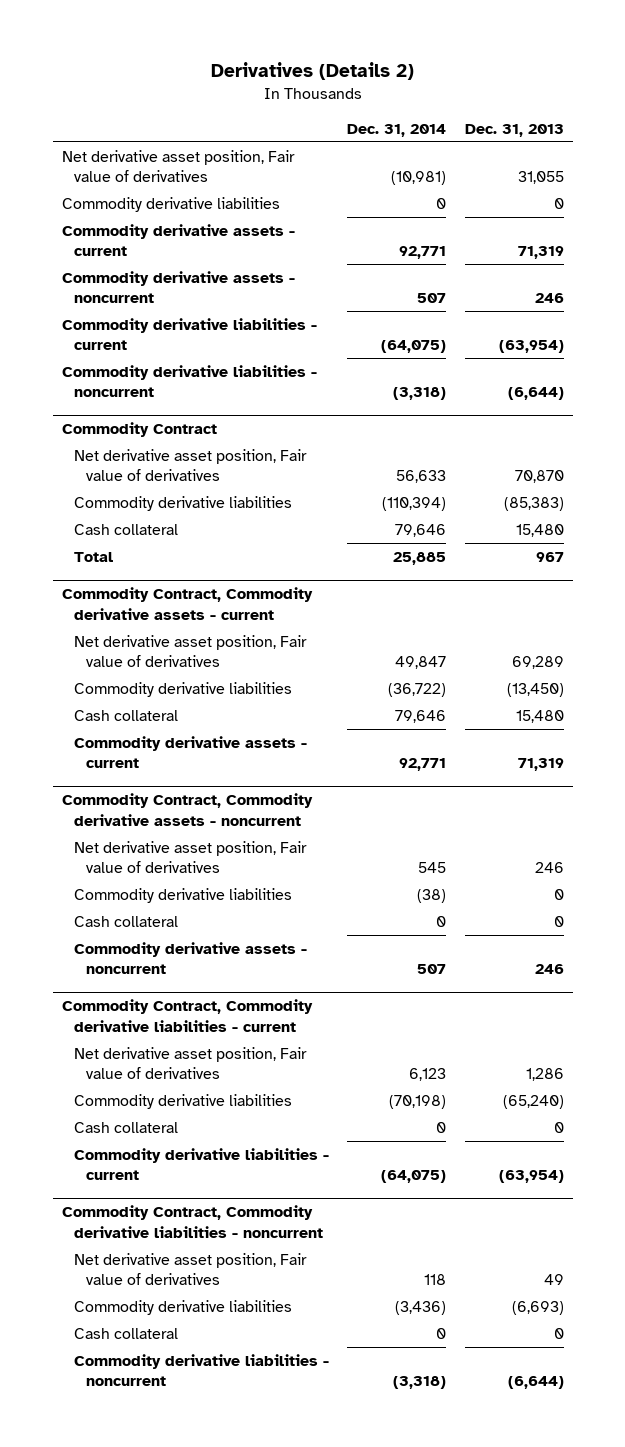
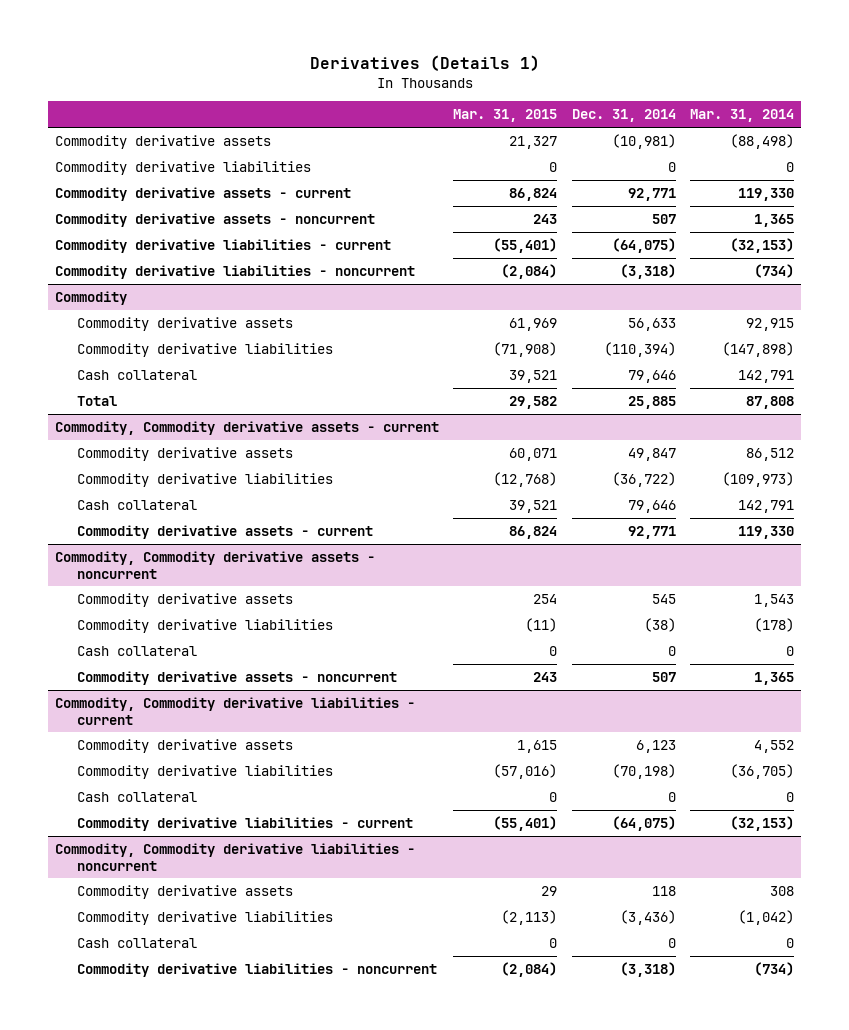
[210,62,414,81] Derivatives (Details 2) -> [309,55,540,72] Derivatives (Details 1)
[464,123,564,137] Dec. 31, 2013 -> none
none -> [453,109,558,123] Mar. 31, 2015
none -> [690,109,795,123] Mar. 31, 2014
[61,149,295,183] Net derivative asset position, Fair value of derivatives -> [55,134,272,149] Commodity derivative assets
[61,422,217,438] Commodity Contract -> [55,290,128,305] Commodity
[73,448,307,482] Net derivative asset position, Fair value of derivatives -> [76,316,293,331] Commodity derivative assets
[61,587,313,620] Commodity Contract, Commodity derivative assets - current -> [55,420,440,435] Commodity, Commodity derivative assets - current
[73,634,307,668] Net derivative asset position, Fair value of derivatives -> [76,446,293,461] Commodity derivative assets
[61,793,313,826] Commodity Contract, Commodity derivative assets - noncurrent -> [55,550,376,579] Commodity, Commodity derivative assets - noncurrent
[73,840,307,874] Net derivative asset position, Fair value of derivatives -> [76,592,293,607] Commodity derivative assets
[61,999,313,1032] Commodity Contract, Commodity derivative liabilities - current -> [55,696,416,725] Commodity, Commodity derivative liabilities - current
[73,1046,307,1080] Net derivative asset position, Fair value of derivatives -> [76,738,293,753] Commodity derivative assets
[61,1205,323,1238] Commodity Contract, Commodity derivative liabilities - noncurrent -> [55,842,416,871] Commodity, Commodity derivative liabilities - noncurrent
[73,1252,307,1286] Net derivative asset position, Fair value of derivatives -> [76,884,293,899] Commodity derivative assets

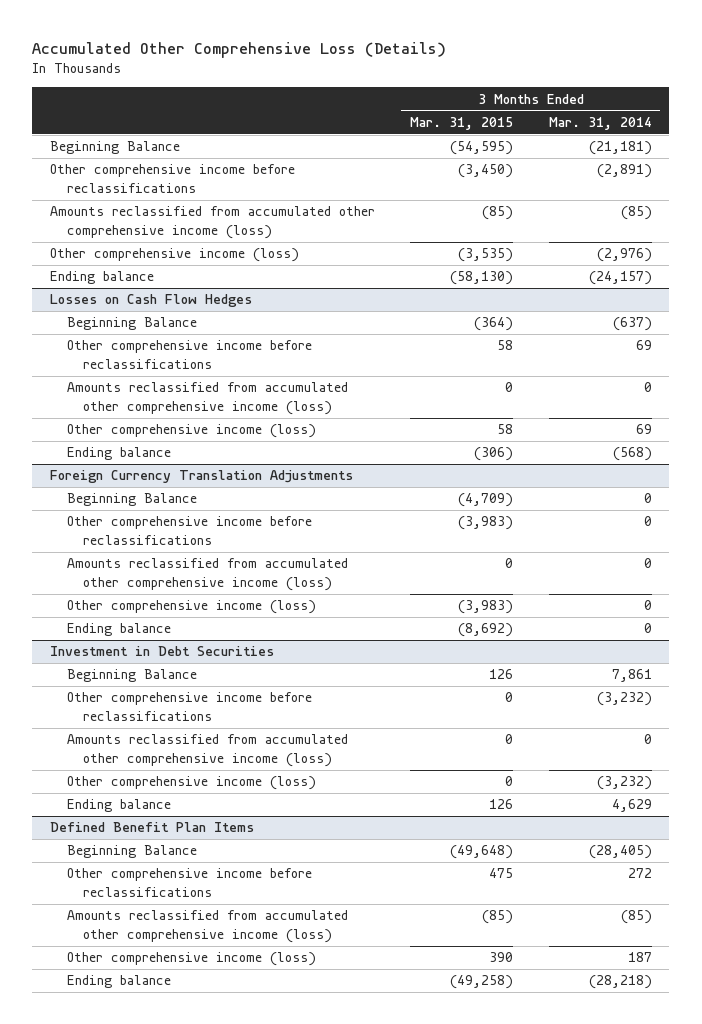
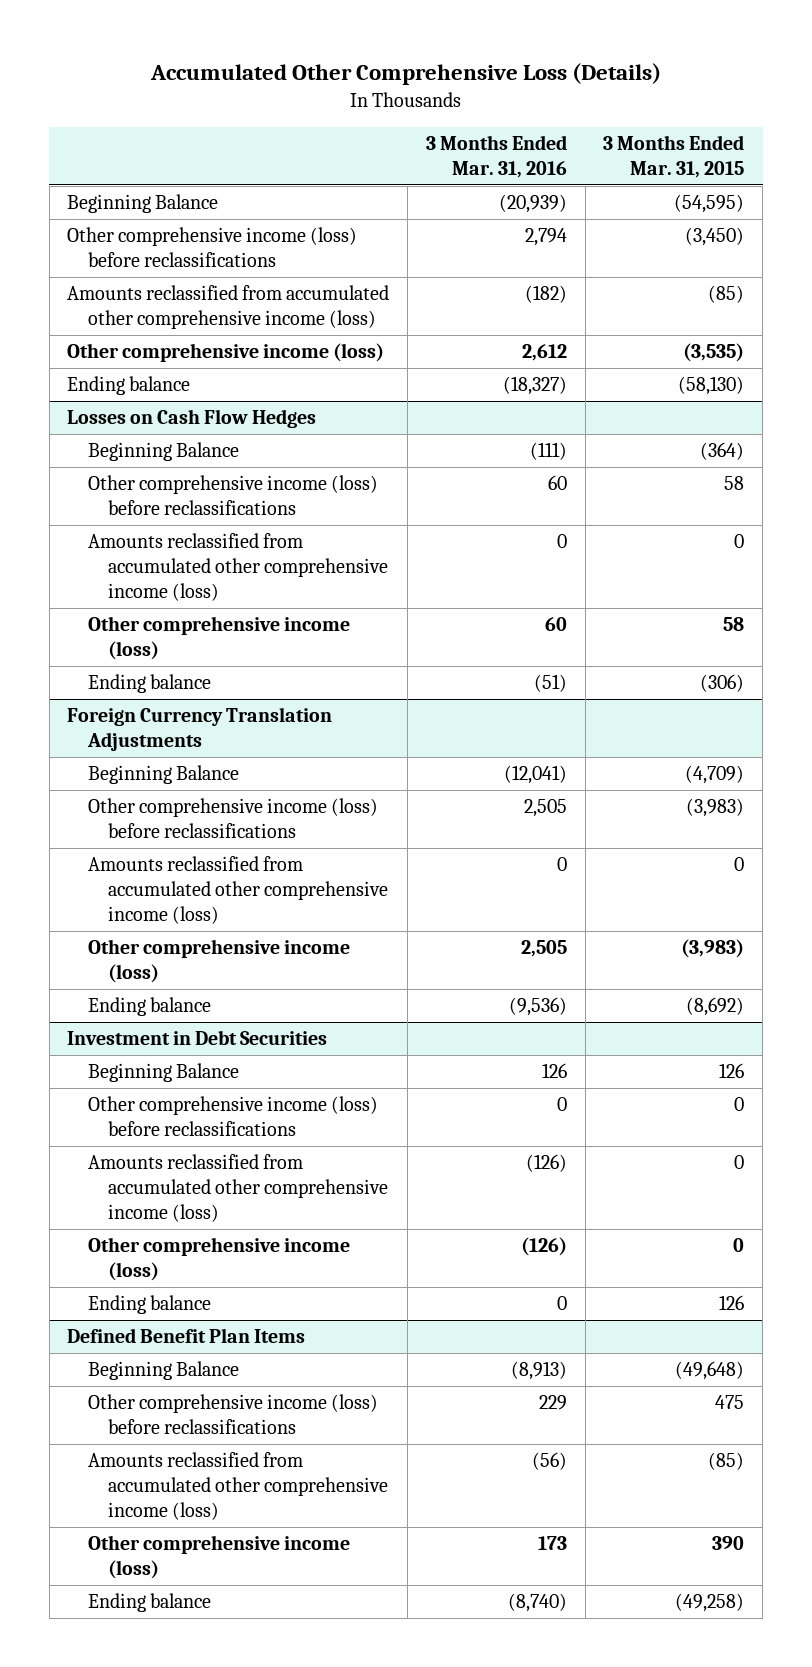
[548,117,652,131] Mar. 31, 2014 -> none
none -> [425,134,567,178] 3 Months Ended Mar. 31, 2016
[50,164,296,193] Other comprehensive income before reclassifications -> [67,227,358,268] Other comprehensive income (loss) before reclassifications
[66,340,312,369] Other comprehensive income before reclassifications -> [87,475,378,516] Other comprehensive income (loss) before reclassifications
[66,516,312,545] Other comprehensive income before reclassifications -> [87,798,378,839] Other comprehensive income (loss) before reclassifications
[66,692,312,721] Other comprehensive income before reclassifications -> [87,1096,378,1137] Other comprehensive income (loss) before reclassifications
[66,868,312,897] Other comprehensive income before reclassifications -> [87,1394,378,1435] Other comprehensive income (loss) before reclassifications

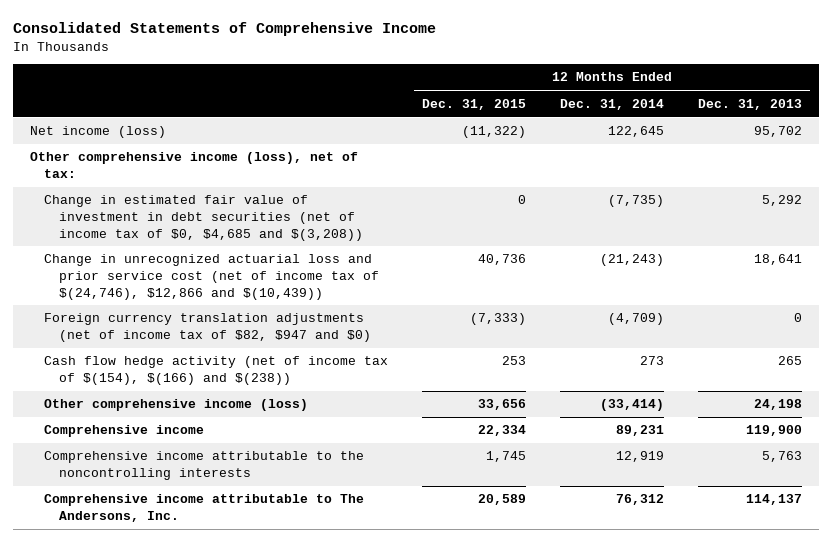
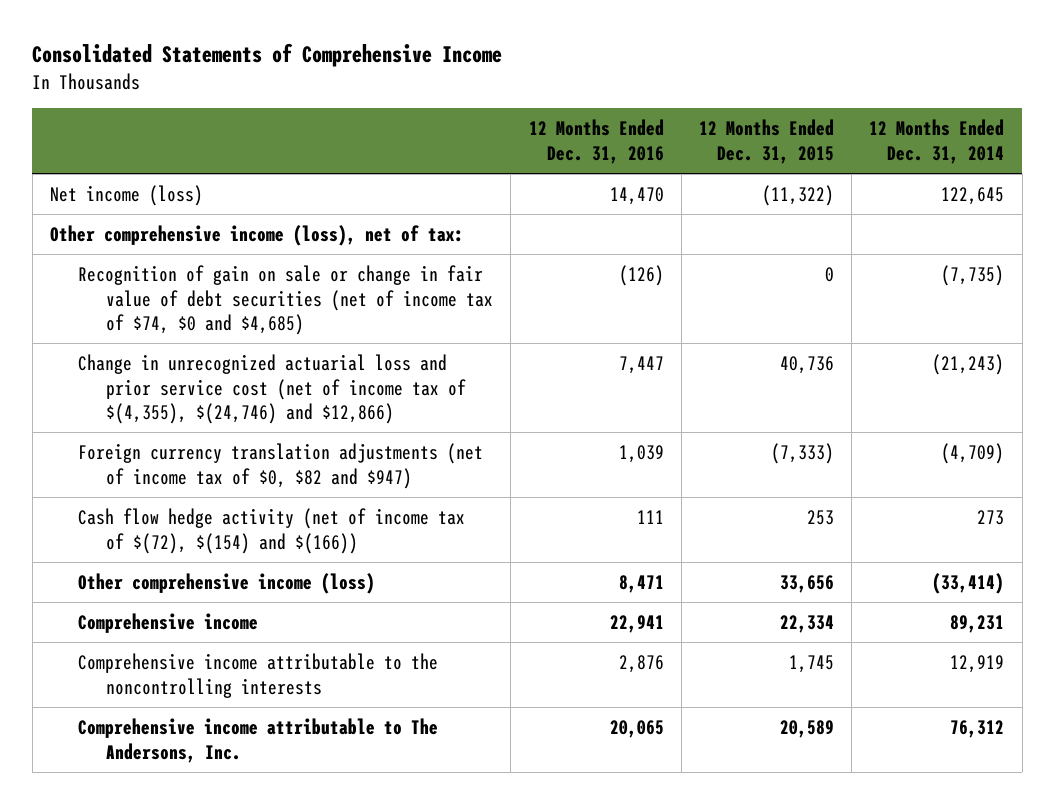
[697,98,802,110] Dec. 31, 2013 -> none
none -> [528,119,664,164] 12 Months Ended Dec. 31, 2016
[44,195,363,241] Change in estimated fair value of investment in debt securities (net of income tax of $0, $4,685 and $(3,208)) -> [78,264,494,336] Recognition of gain on sale or change in fair value of debt securities (net of income tax of $74, $0 and $4,685)
[44,254,379,300] Change in unrecognized actuarial loss and prior service cost (net of income tax of $(24,746), $12,866 and $(10,439)) -> [78,353,467,425] Change in unrecognized actuarial loss and prior service cost (net of income tax of $(4,355), $(24,746) and $12,866)
[44,313,371,342] Foreign currency translation adjustments (net of income tax of $82, $947 and $0) -> [78,442,484,489] Foreign currency translation adjustments (net of income tax of $0, $82 and $947)
[44,356,389,385] Cash flow hedge activity (net of income tax of $(154), $(166) and $(238)) -> [78,507,466,554] Cash flow hedge activity (net of income tax of $(72), $(154) and $(166))

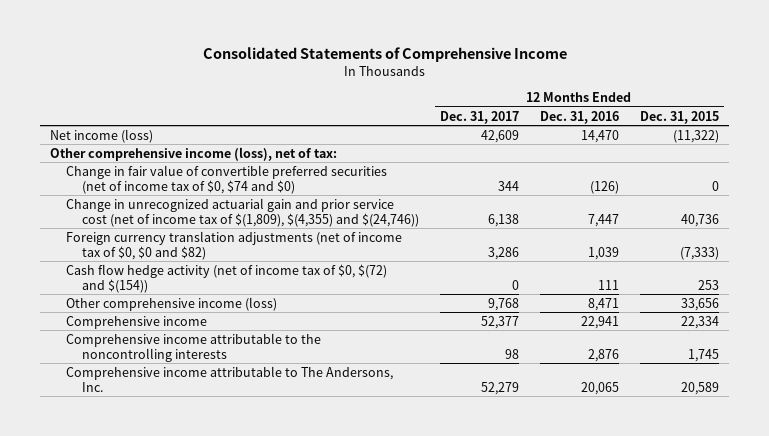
[869,119,1005,164] 12 Months Ended Dec. 31, 2014 -> none
none -> [439,110,519,124] Dec. 31, 2017
[78,264,494,336] Recognition of gain on sale or change in fair value of debt securities (net of income tax of $74, $0 and $4,685) -> [66,164,388,194] Change in fair value of convertible preferred securities (net of income tax of $0, $74 and $0)
[78,353,467,425] Change in unrecognized actuarial loss and prior service cost (net of income tax of $(4,355), $(24,746) and $12,866) -> [66,197,419,227] Change in unrecognized actuarial gain and prior service cost (net of income tax of $(1,809), $(4,355) and $(24,746))
[78,442,484,489] Foreign currency translation adjustments (net of income tax of $0, $82 and $947) -> [66,230,403,260] Foreign currency translation adjustments (net of income tax of $0, $0 and $82)
[78,507,466,554] Cash flow hedge activity (net of income tax of $(72), $(154) and $(166)) -> [66,263,388,293] Cash flow hedge activity (net of income tax of $0, $(72) and $(154))

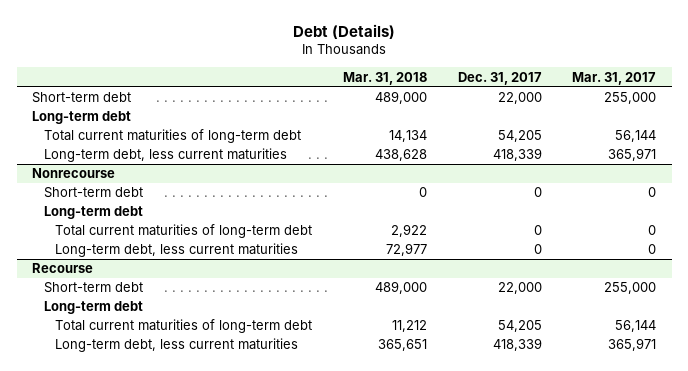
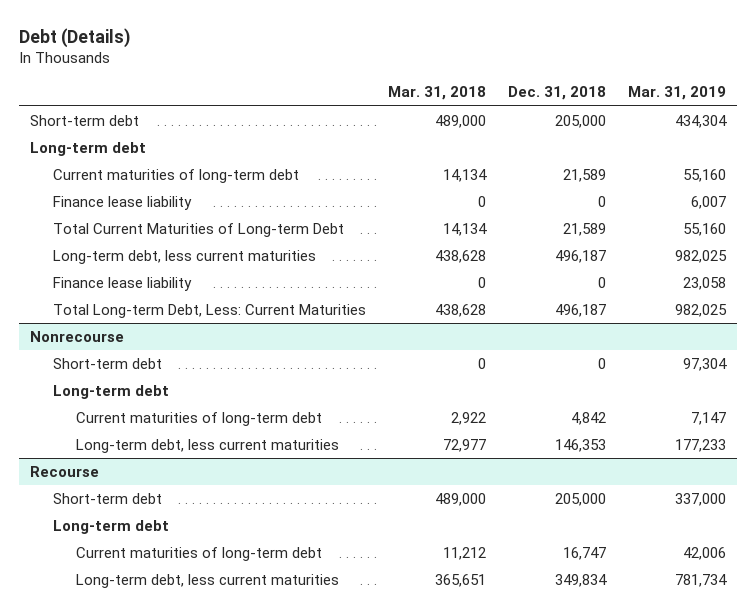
[457,71,542,85] Dec. 31, 2017 -> none
[572,71,657,85] Mar. 31, 2017 -> none
none -> [507,86,606,101] Dec. 31, 2018
none -> [627,86,726,101] Mar. 31, 2019
[43,129,301,144] Total current maturities of long-term debt -> [52,169,299,184] Current maturities of long-term debt
none -> [52,196,192,211] Finance lease liability
none -> [52,223,344,238] Total Current Maturities of Long-term Debt
none -> [52,277,192,292] Finance lease liability
none -> [52,304,366,319] Total Long-term Debt, Less: Current Maturities
[55,224,313,239] Total current maturities of long-term debt -> [75,412,322,427] Current maturities of long-term debt
[55,319,313,334] Total current maturities of long-term debt -> [75,547,322,562] Current maturities of long-term debt

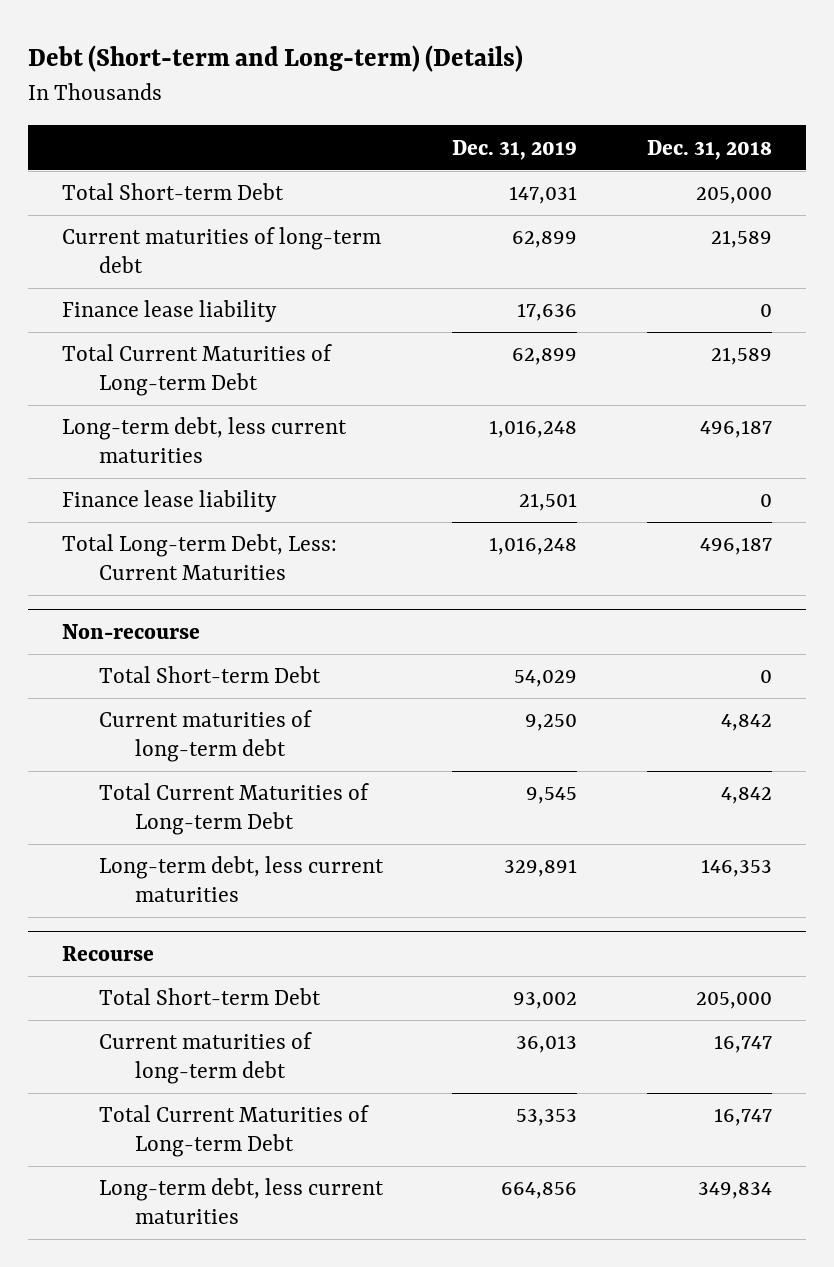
[19,27,131,48] Debt (Details) -> [27,45,523,73] Debt (Short-term and Long-term) (Details)
[387,86,486,101] Mar. 31, 2018 -> none
[627,86,726,101] Mar. 31, 2019 -> none
none -> [452,139,578,160] Dec. 31, 2019
[30,142,147,157] Long-term debt -> none
[30,115,140,127] Short-term debt -> [62,183,285,201] Total Short-term Debt
[52,385,169,400] Long-term debt -> none
[30,331,125,343] Nonrecourse -> [62,623,201,639] Non-recourse
[52,358,162,370] Short-term debt -> [98,666,321,684] Total Short-term Debt
none -> [98,783,369,836] Total Current Maturities of Long-term Debt
[52,520,169,535] Long-term debt -> none
[52,493,162,505] Short-term debt -> [98,988,321,1006] Total Short-term Debt
none -> [98,1105,369,1158] Total Current Maturities of Long-term Debt

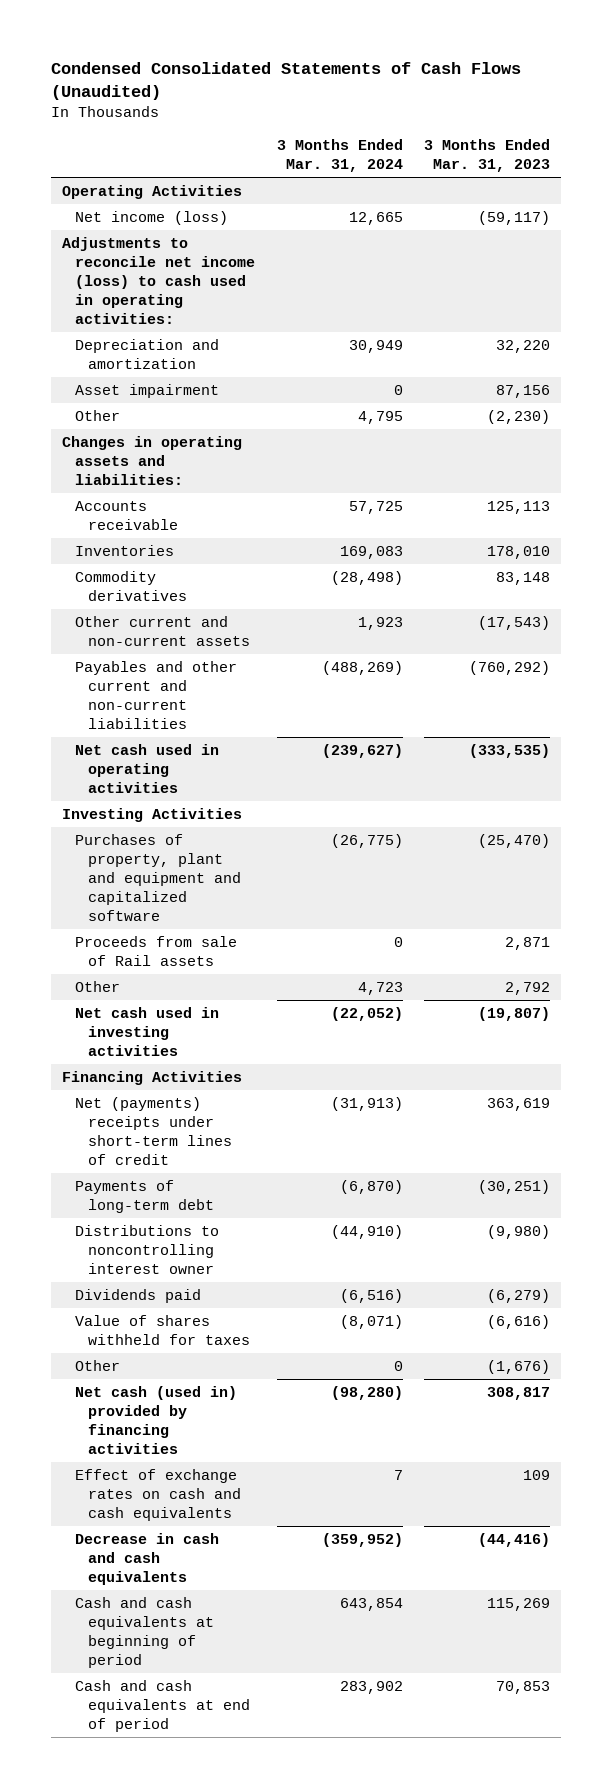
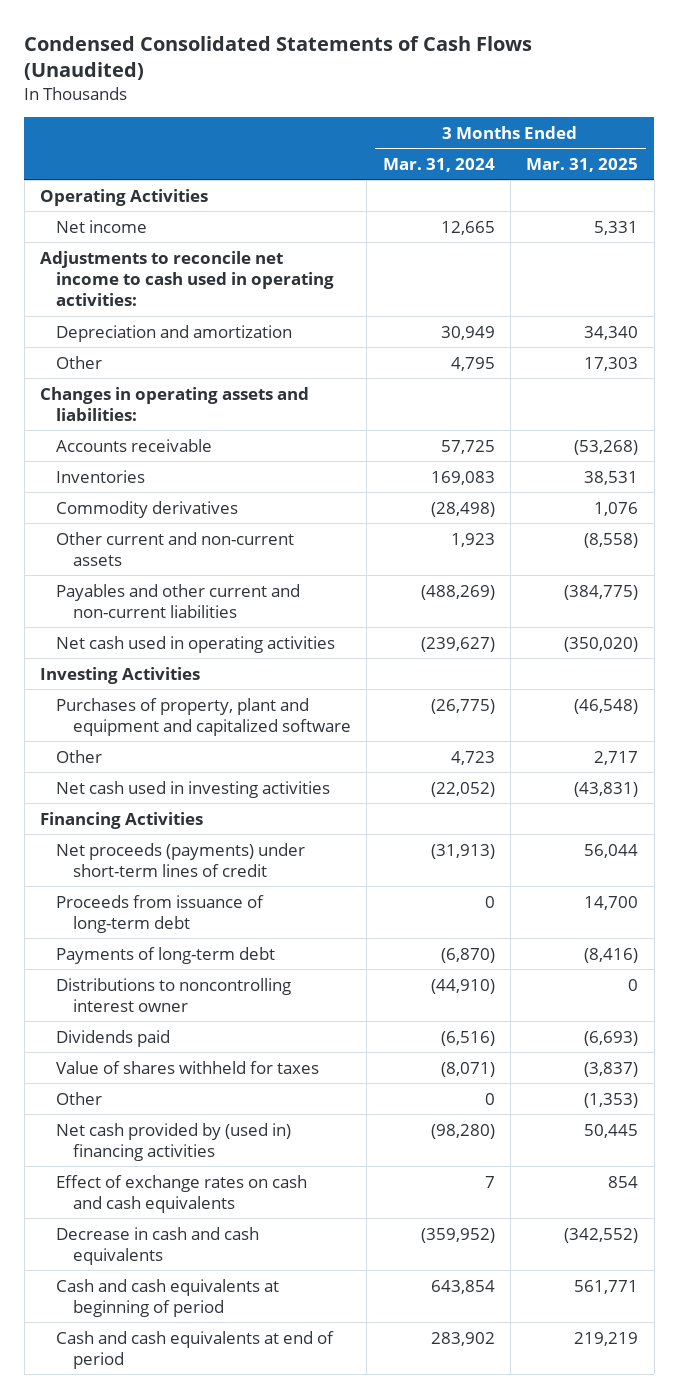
[424,139,551,173] 3 Months Ended Mar. 31, 2023 -> none
none -> [526,157,639,172] Mar. 31, 2025
[75,210,229,225] Net income (loss) -> [56,219,148,233] Net income
[62,236,256,325] Adjustments to reconcile net income (loss) to cash used in operating activities: -> [39,250,335,307] Adjustments to reconcile net income to cash used in operating activities:
[75,383,220,398] Asset impairment -> none
[75,935,238,966] Proceeds from sale of Rail assets -> none
[75,1096,233,1166] Net (payments) receipts under short-term lines of credit -> [56,842,306,877] Net proceeds (payments) under short-term lines of credit
none -> [56,894,265,933] Proceeds from issuance of long-term debt
[75,1385,238,1455] Net cash (used in) provided by financing activities -> [56,1122,292,1161] Net cash provided by (used in) financing activities

